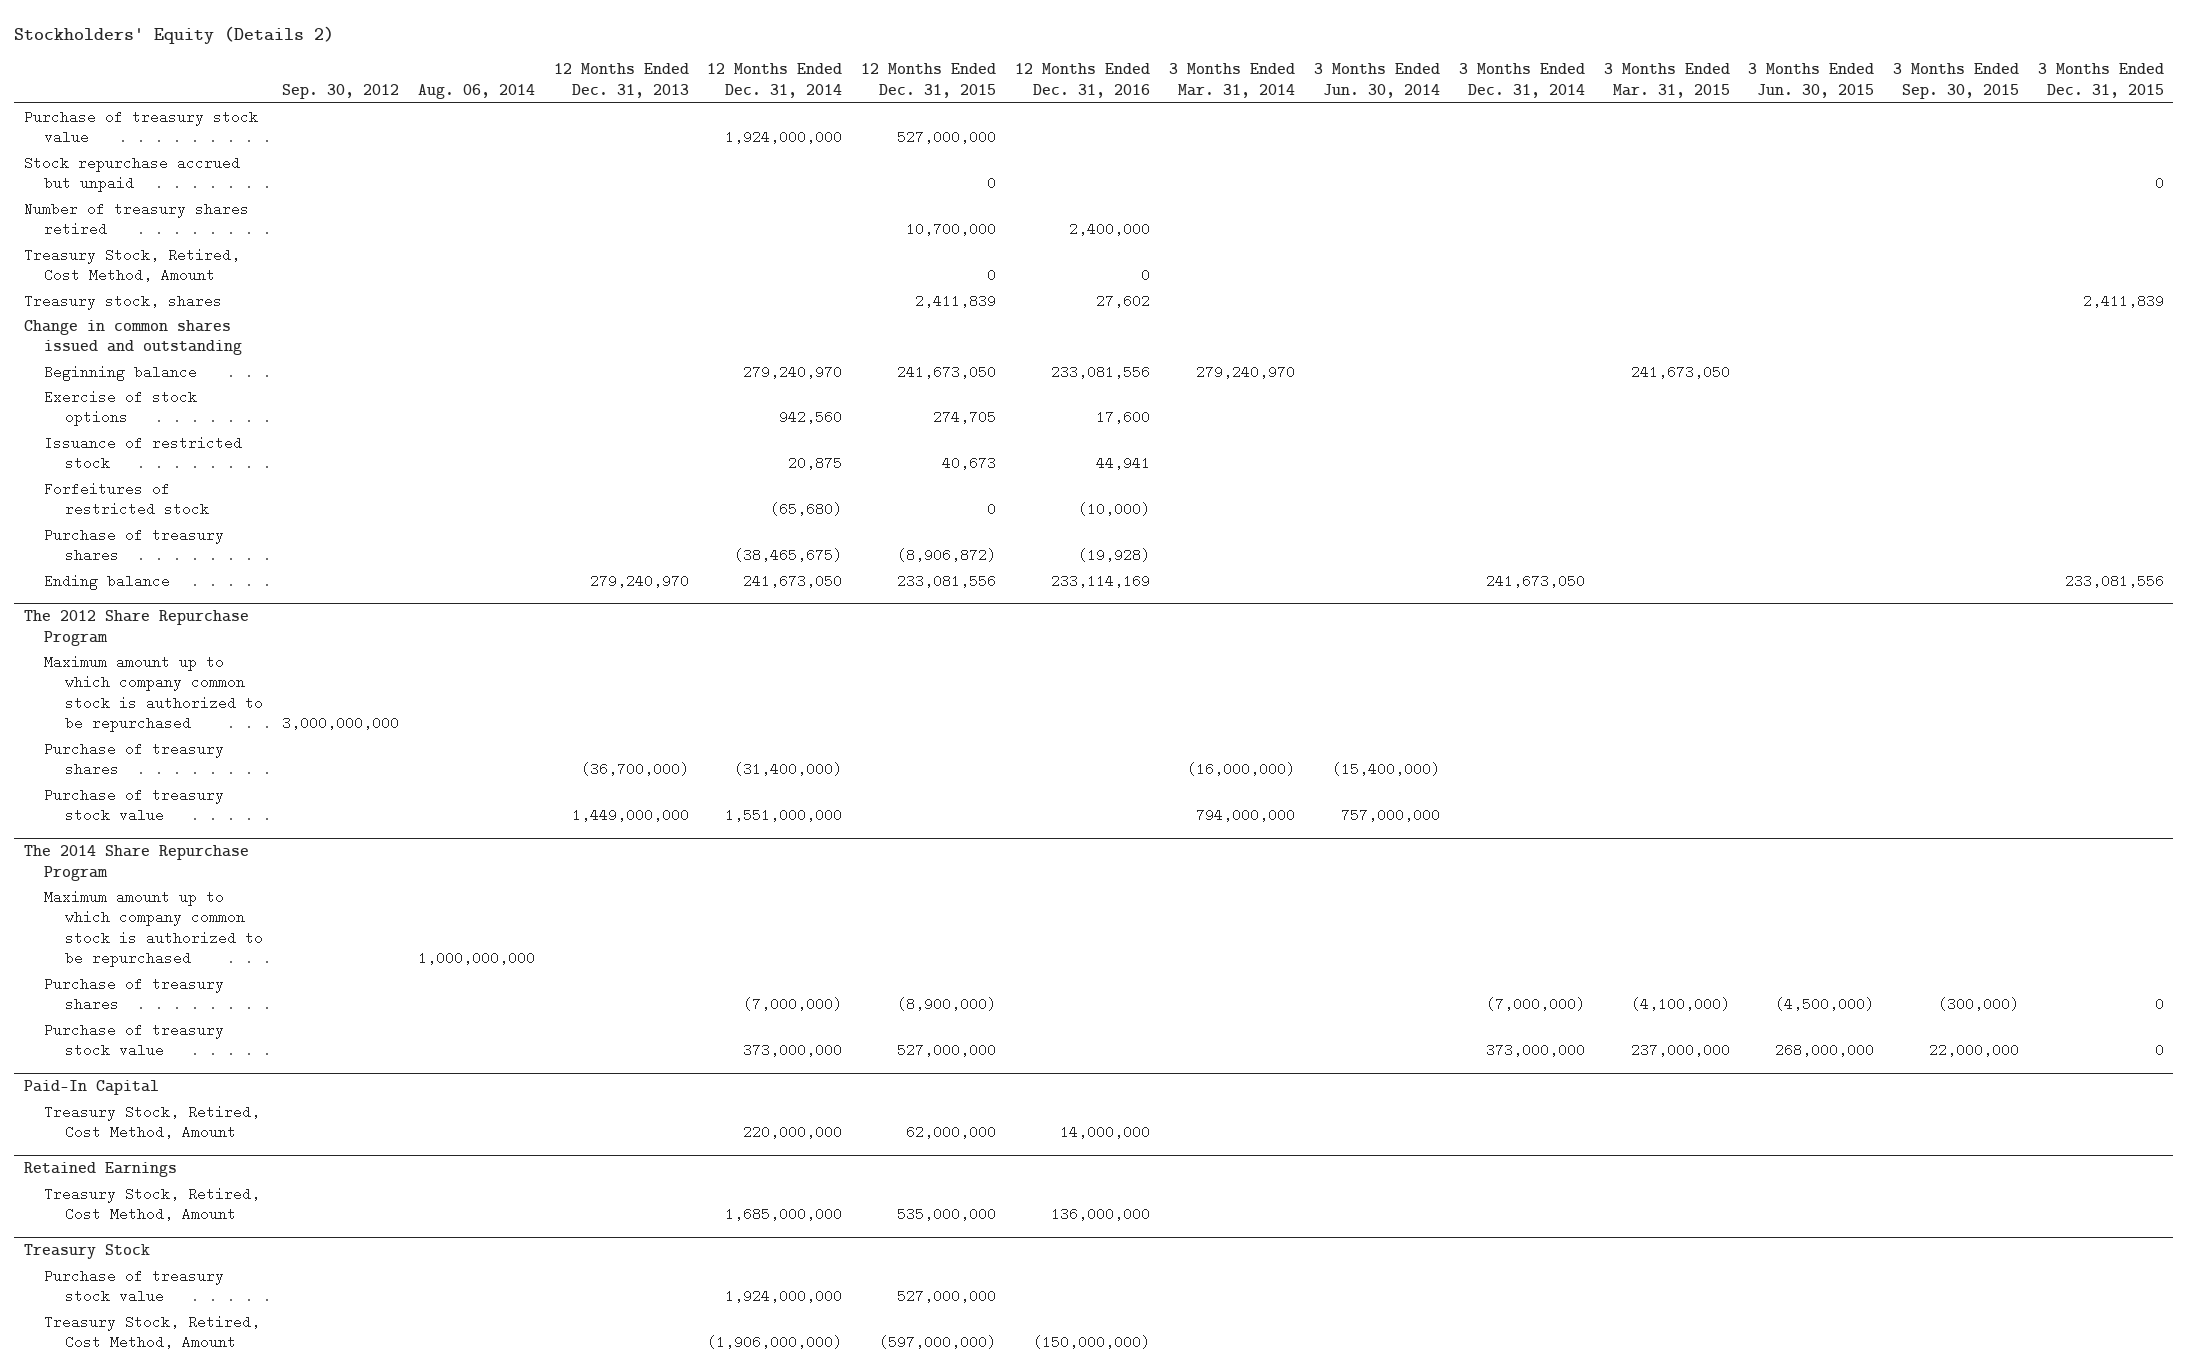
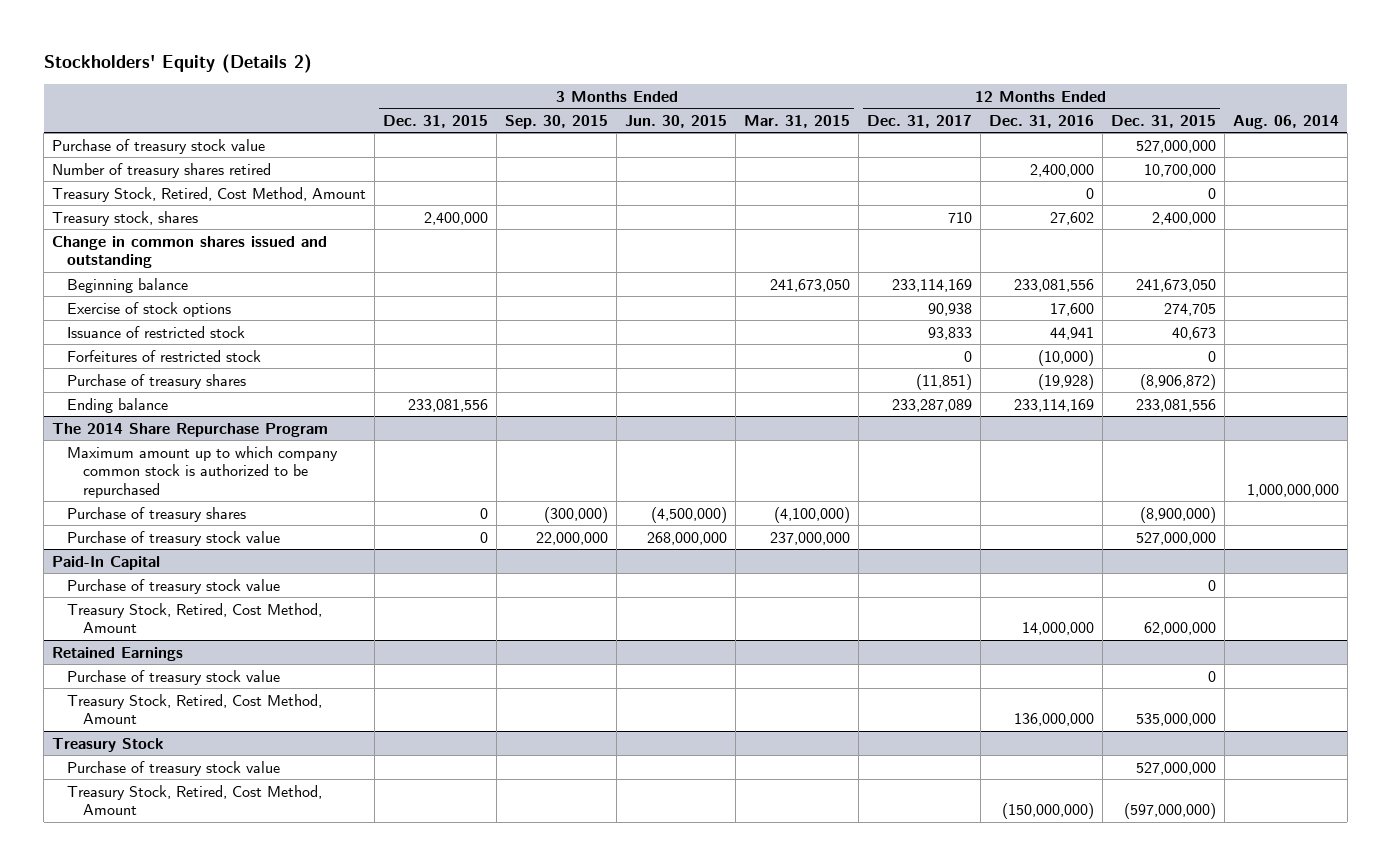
[281,83,399,99] Sep. 30, 2012 -> none
[553,63,689,98] 12 Months Ended Dec. 31, 2013 -> none
[707,63,843,98] 12 Months Ended Dec. 31, 2014 -> none
[1168,63,1295,98] 3 Months Ended Mar. 31, 2014 -> none
[1313,63,1440,98] 3 Months Ended Jun. 30, 2014 -> none
[1458,63,1585,98] 3 Months Ended Dec. 31, 2014 -> none
none -> [866,114,972,128] Dec. 31, 2017
[23,155,240,193] Stock repurchase accrued but unpaid -> none
[915,293,997,308] 2,411,839 -> [1151,211,1216,225] 2,400,000
[2083,293,2165,308] 2,411,839 -> [424,211,489,225] 2,400,000
[23,610,249,646] The 2012 Share Repurchase Program -> none
[44,654,263,733] Maximum amount up to which company common stock is authorized to be repurchased -> none
[44,741,225,777] Purchase of treasury shares -> none
[44,787,225,823] Purchase of treasury stock value -> none
none -> [67,578,281,594] Purchase of treasury stock value
none -> [67,669,281,685] Purchase of treasury stock value

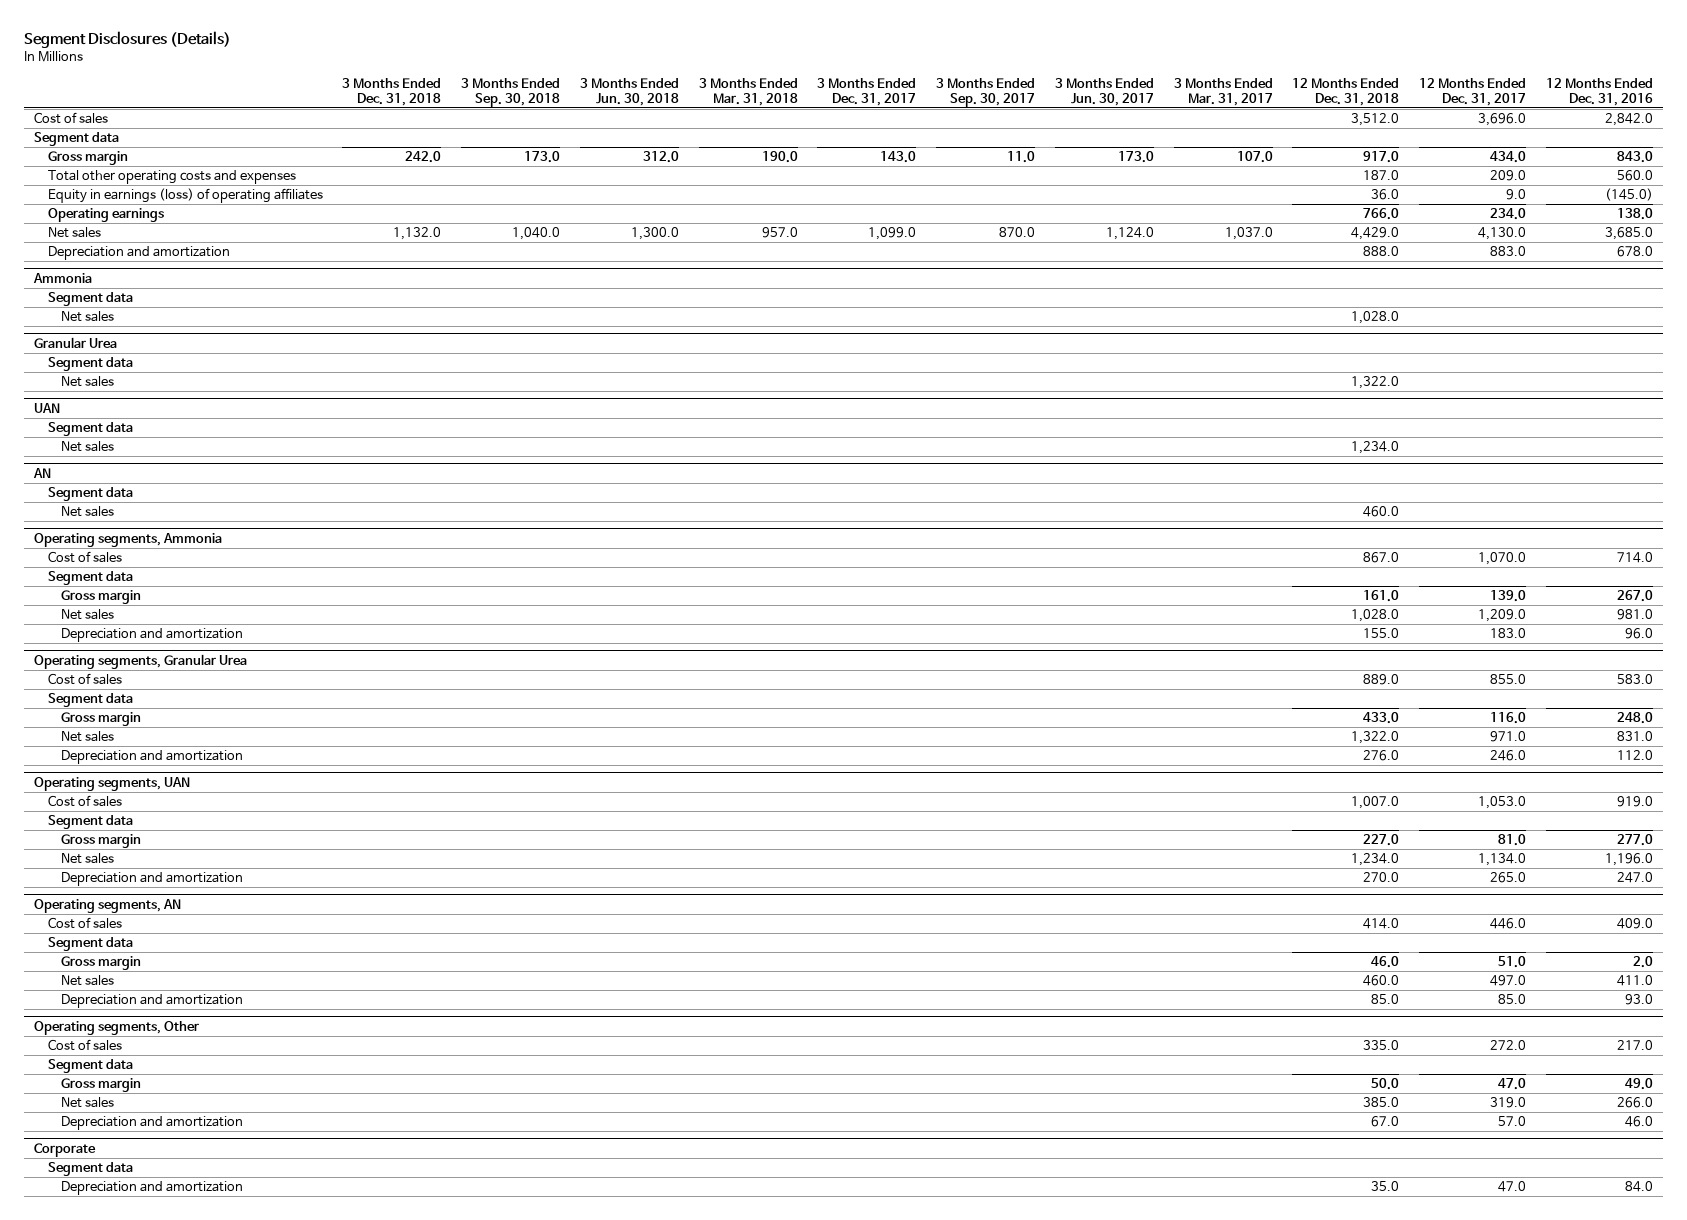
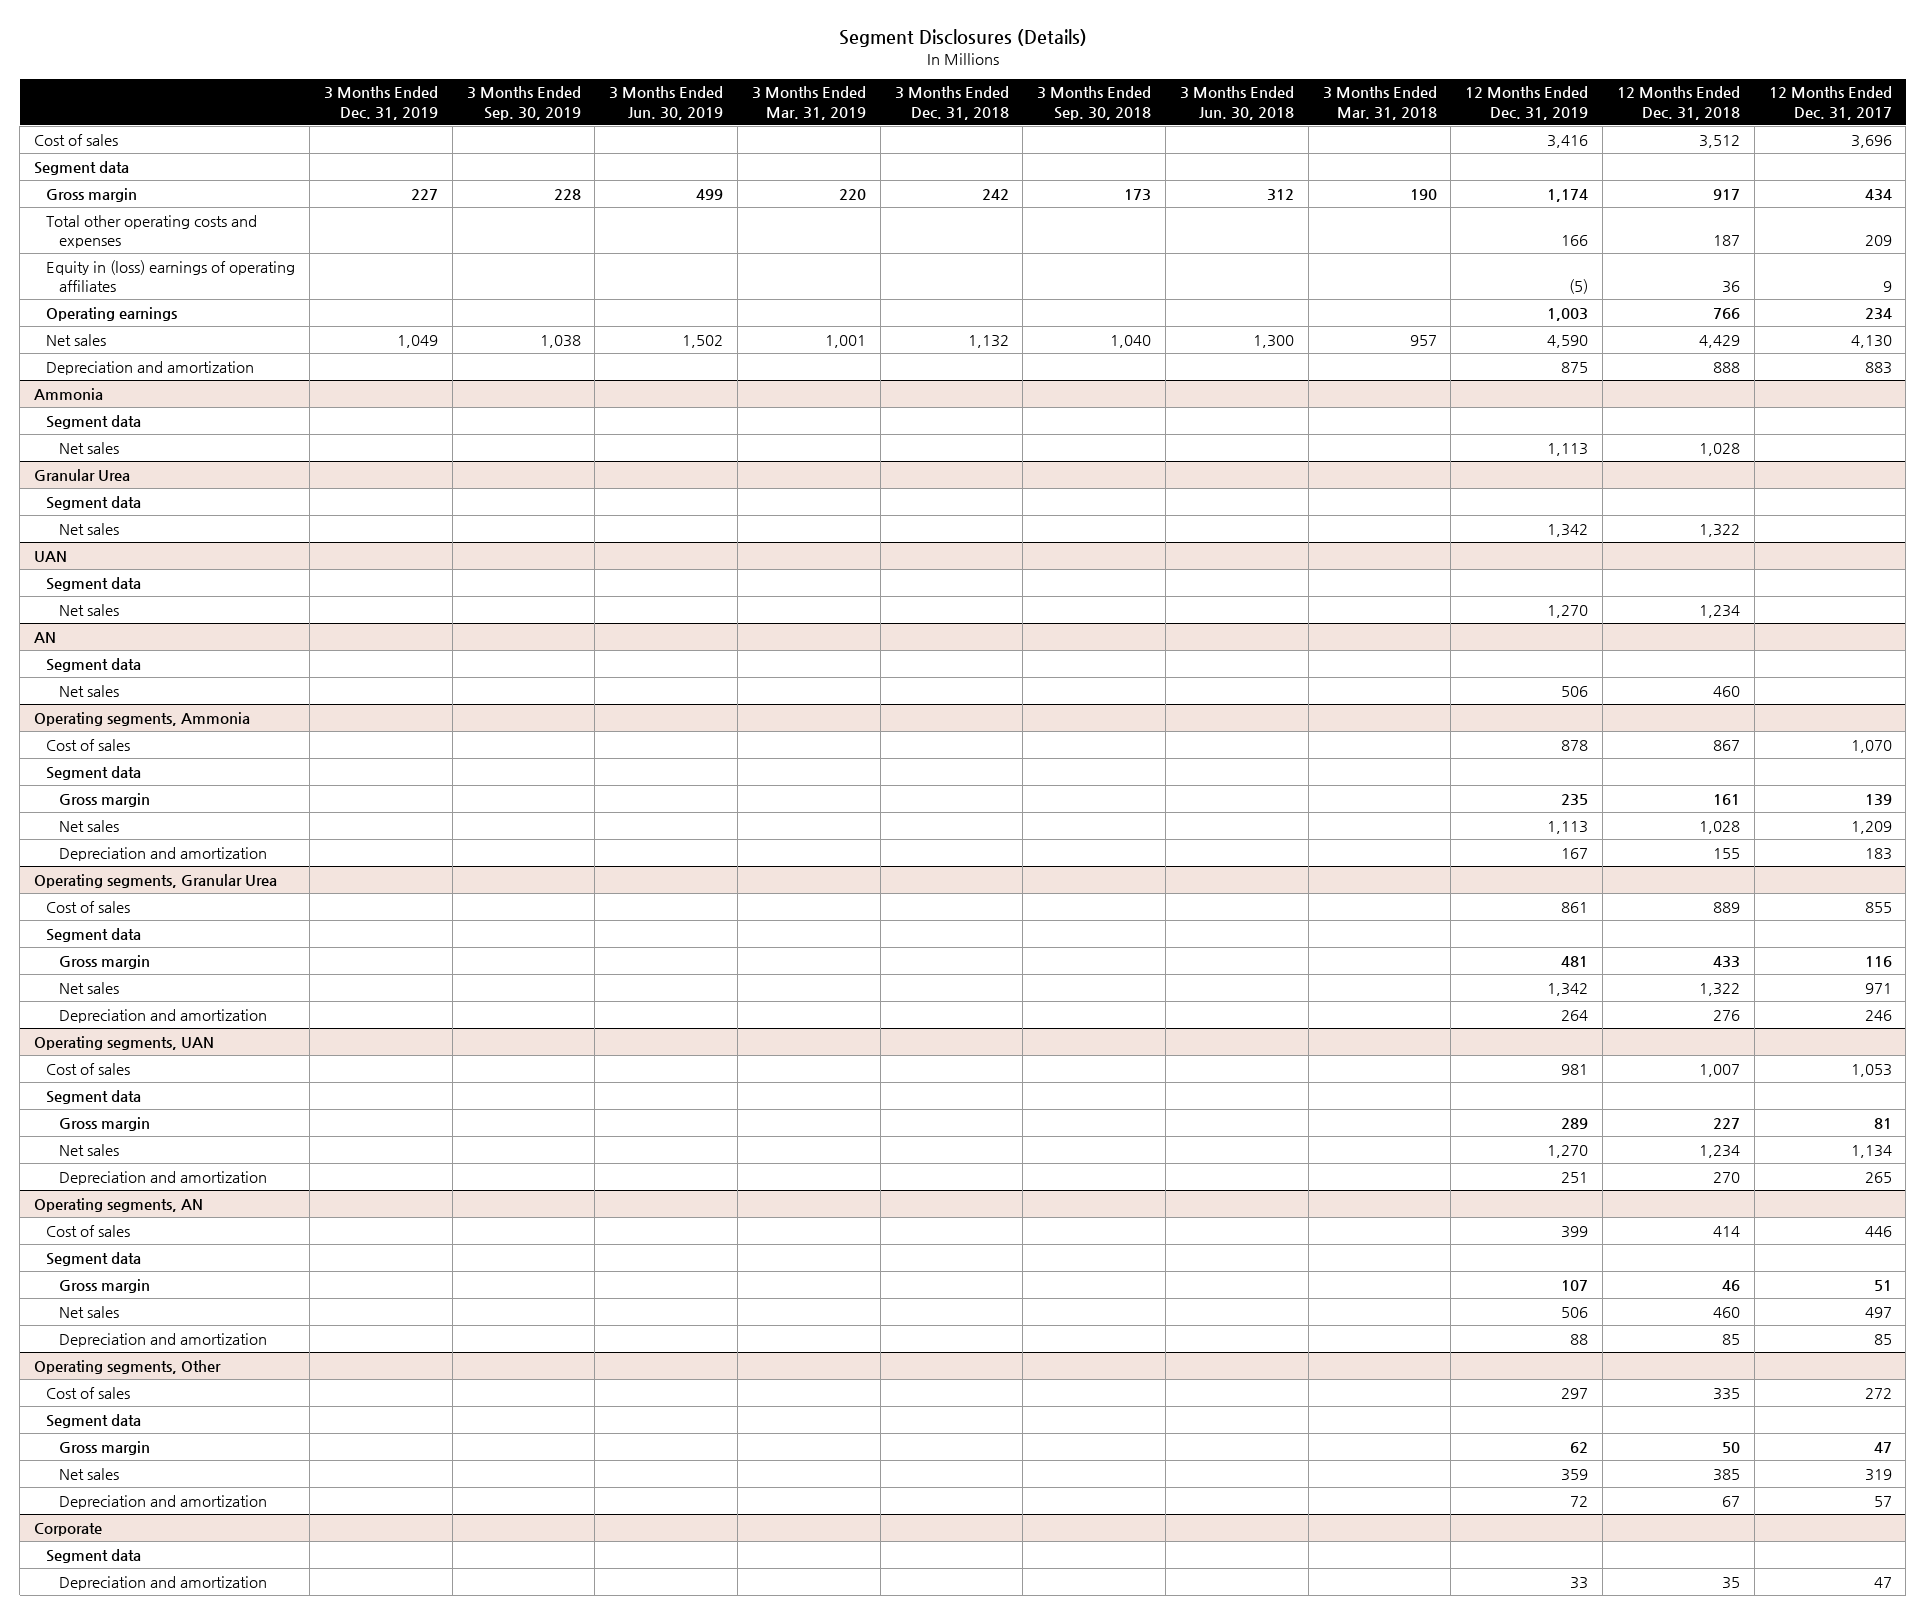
[817,77,917,106] 3 Months Ended Dec. 31, 2017 -> none
[936,77,1036,107] 3 Months Ended Sep. 30, 2017 -> none
[1054,77,1154,106] 3 Months Ended Jun. 30, 2017 -> none
[1173,77,1273,106] 3 Months Ended Mar. 31, 2017 -> none
[1545,77,1653,106] 12 Months Ended Dec. 31, 2016 -> none
none -> [323,86,438,120] 3 Months Ended Dec. 31, 2019
none -> [466,86,581,120] 3 Months Ended Sep. 30, 2019
none -> [609,86,724,120] 3 Months Ended Jun. 30, 2019
none -> [751,86,866,120] 3 Months Ended Mar. 31, 2019
none -> [1465,86,1589,120] 12 Months Ended Dec. 31, 2019
[1351,113,1400,127] 3,512.0 -> [1698,134,1740,148] 3,512
[1478,113,1527,127] 3,696.0 -> [1850,134,1892,148] 3,696
[405,151,442,164] 242.0 -> [981,188,1009,200] 242
[524,151,561,164] 173.0 -> [1124,188,1152,200] 173
[642,151,679,164] 312.0 -> [1266,188,1294,200] 312
[761,151,798,164] 190.0 -> [1409,188,1437,200] 190
[1363,151,1400,164] 917.0 -> [1712,188,1740,200] 917
[1490,151,1527,164] 434.0 -> [1864,188,1892,200] 434
[1363,170,1400,181] 187.0 -> [1712,234,1740,246] 187
[1490,170,1527,182] 209.0 -> [1864,234,1892,246] 209
[47,188,323,204] Equity in earnings (loss) of operating affiliates -> [46,259,296,292] Equity in (loss) earnings of operating affiliates
[1371,189,1400,201] 36.0 -> [1721,280,1740,293] 36
[1506,189,1527,201] 9.0 -> [1882,280,1892,292] 9
[1363,208,1400,221] 766.0 -> [1712,307,1740,319] 766
[1490,208,1527,221] 234.0 -> [1864,307,1892,319] 234
[393,227,442,241] 1,132.0 -> [967,334,1009,348] 1,132
[512,227,561,241] 1,040.0 -> [1110,334,1152,348] 1,040
[630,227,679,241] 1,300.0 -> [1252,334,1294,348] 1,300
[761,227,798,239] 957.0 -> [1409,334,1437,346] 957
[1351,227,1400,241] 4,429.0 -> [1698,334,1740,348] 4,429
[1478,227,1527,241] 4,130.0 -> [1850,334,1892,348] 4,130
[1363,246,1400,257] 888.0 -> [1712,361,1740,373] 888
[1490,246,1527,257] 883.0 -> [1864,361,1892,374] 883
[1351,311,1400,325] 1,028.0 -> [1698,442,1740,456] 1,028
[1351,376,1400,390] 1,322.0 -> [1698,523,1740,537] 1,322
[1351,441,1400,455] 1,234.0 -> [1698,604,1740,618] 1,234
[1363,506,1400,518] 460.0 -> [1712,685,1740,697] 460
[1363,552,1400,564] 867.0 -> [1712,739,1740,751] 867
[1478,552,1527,566] 1,070.0 -> [1850,739,1892,753] 1,070
[1363,590,1400,603] 161.0 -> [1712,793,1740,805] 161
[1490,590,1527,603] 139.0 -> [1864,793,1892,805] 139
[1351,609,1400,623] 1,028.0 -> [1698,820,1740,834] 1,028
[1478,609,1527,623] 1,209.0 -> [1850,820,1892,834] 1,209
[1363,628,1400,639] 155.0 -> [1712,847,1740,859] 155
[1490,628,1527,639] 183.0 -> [1864,847,1892,860] 183
[1363,674,1400,686] 889.0 -> [1712,901,1740,913] 889
[1490,674,1527,685] 855.0 -> [1864,901,1892,913] 855
[1363,712,1400,725] 433.0 -> [1712,955,1740,967] 433
[1490,712,1527,725] 116.0 -> [1864,955,1892,967] 116
[1351,731,1400,745] 1,322.0 -> [1698,982,1740,996] 1,322
[1490,731,1527,743] 971.0 -> [1864,982,1892,994] 971
[1363,750,1400,762] 276.0 -> [1712,1009,1740,1021] 276
[1490,750,1527,762] 246.0 -> [1864,1009,1892,1021] 246
[1351,796,1400,810] 1,007.0 -> [1698,1063,1740,1077] 1,007
[1478,796,1527,810] 1,053.0 -> [1850,1063,1892,1077] 1,053
[1363,834,1400,847] 227.0 -> [1712,1117,1740,1129] 227
[1498,834,1527,847] 81.0 -> [1873,1117,1892,1129] 81
[1351,853,1400,867] 1,234.0 -> [1698,1144,1740,1158] 1,234
[1478,853,1527,867] 1,134.0 -> [1850,1144,1892,1158] 1,134
[1363,872,1400,883] 270.0 -> [1712,1171,1740,1183] 270
[1490,872,1527,884] 265.0 -> [1864,1171,1892,1183] 265
[1363,918,1400,930] 414.0 -> [1712,1225,1740,1237] 414
[1490,918,1527,930] 446.0 -> [1864,1225,1892,1237] 446
[1371,956,1400,969] 46.0 -> [1721,1279,1740,1291] 46
[1498,956,1527,969] 51.0 -> [1873,1279,1892,1291] 51
[1363,975,1400,987] 460.0 -> [1712,1306,1740,1318] 460
[1490,975,1527,987] 497.0 -> [1864,1306,1892,1318] 497
[1371,994,1400,1005] 85.0 -> [1721,1333,1740,1345] 85
[1498,994,1527,1005] 85.0 -> [1873,1333,1892,1345] 85
[1363,1040,1400,1051] 335.0 -> [1712,1387,1740,1400] 335
[1490,1040,1527,1051] 272.0 -> [1864,1387,1892,1399] 272
[1371,1078,1400,1091] 50.0 -> [1721,1441,1740,1453] 50
[1498,1078,1527,1091] 47.0 -> [1873,1441,1892,1453] 47
[1363,1097,1400,1108] 385.0 -> [1712,1468,1740,1481] 385
[1490,1097,1527,1109] 319.0 -> [1864,1468,1892,1481] 319
[1371,1116,1400,1128] 67.0 -> [1721,1495,1740,1507] 67
[1498,1116,1527,1127] 57.0 -> [1873,1495,1892,1507] 57
[1371,1181,1400,1192] 35.0 -> [1721,1576,1740,1589] 35
[1498,1181,1527,1193] 47.0 -> [1873,1576,1892,1588] 47

